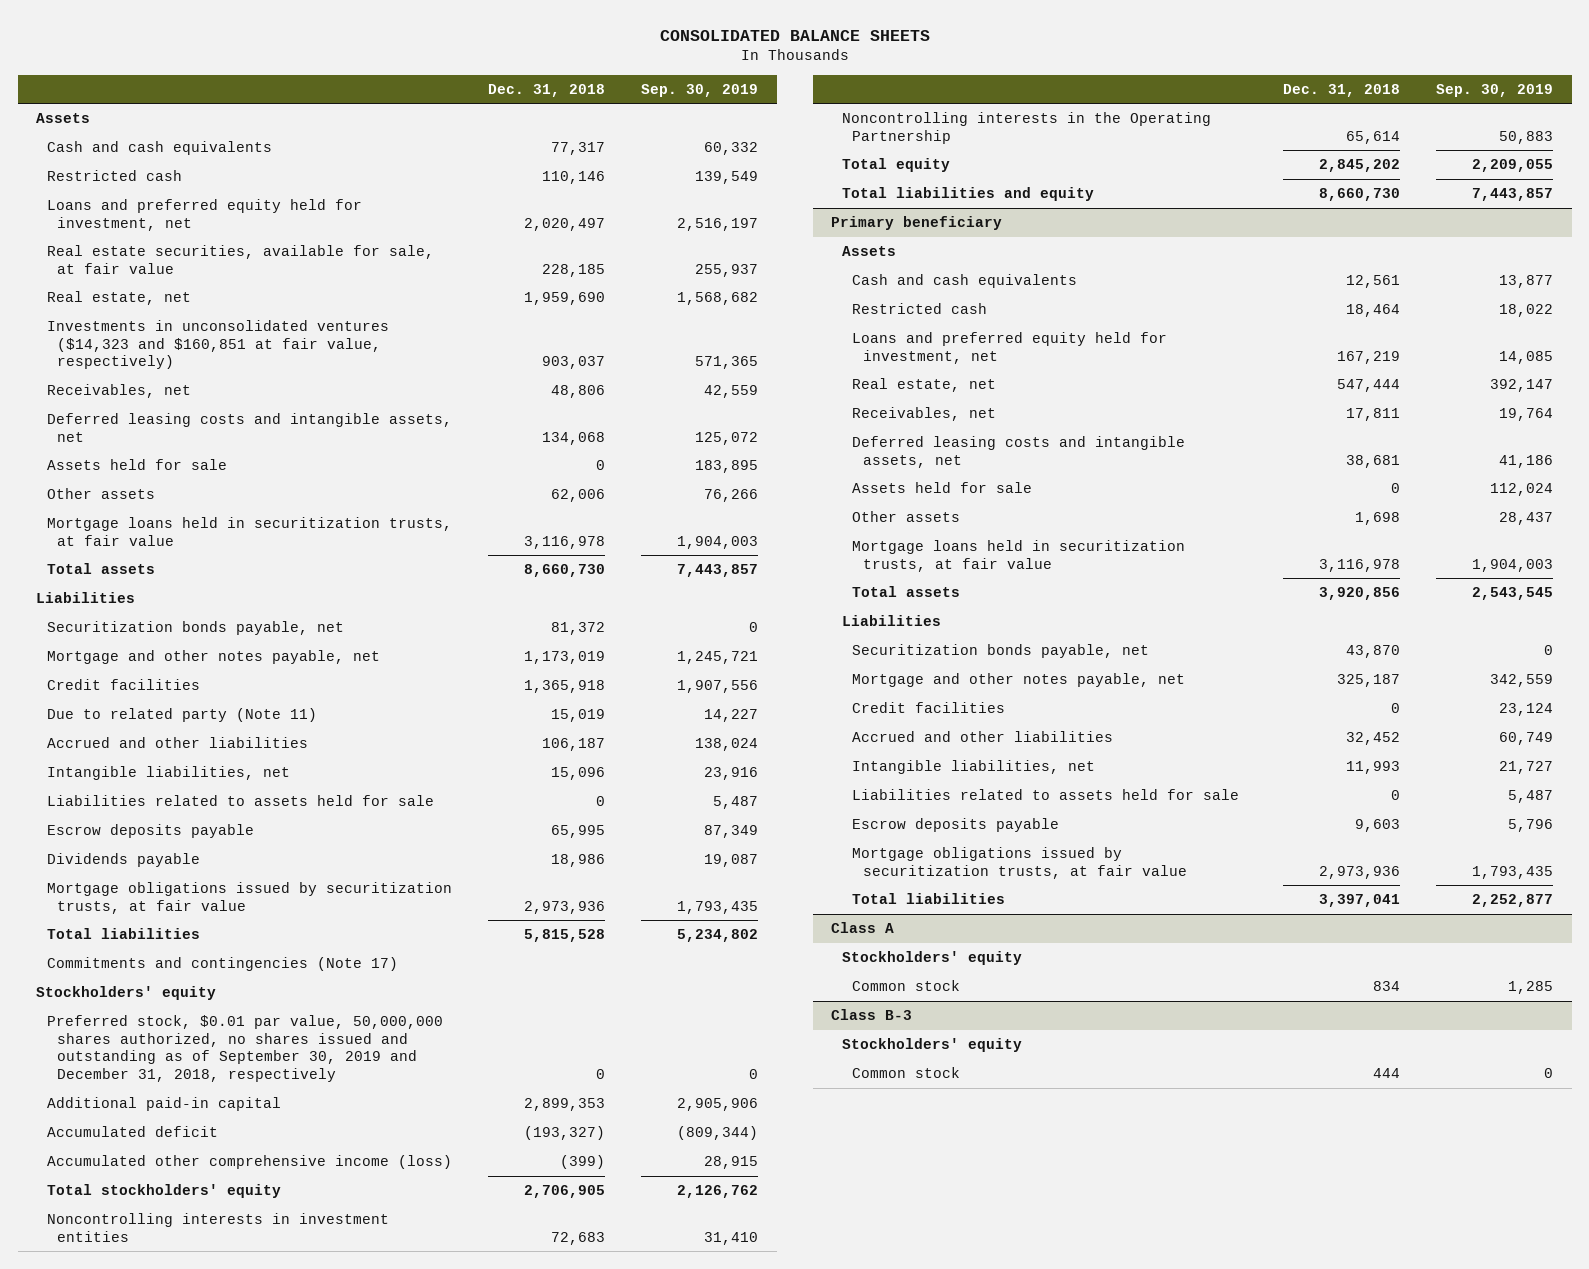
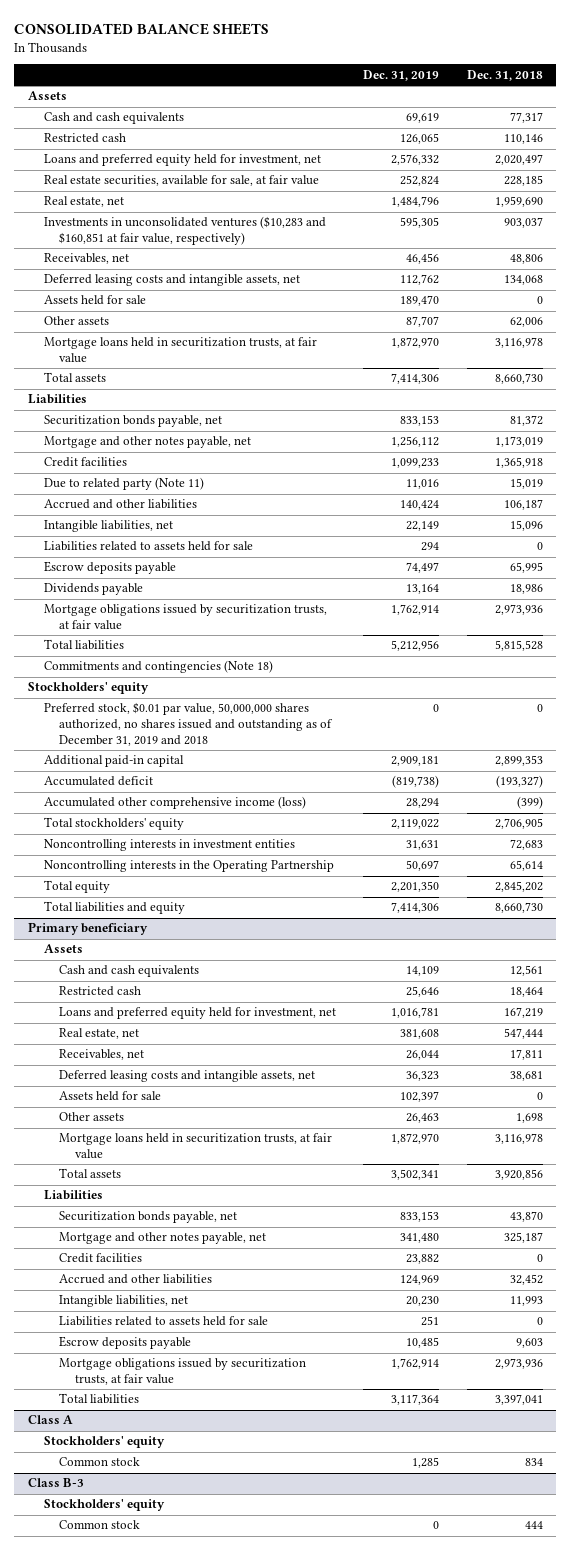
[641,83,759,97] Sep. 30, 2019 -> none
none -> [363,69,440,81] Dec. 31, 2019
[46,320,389,370] Investments in unconsolidated ventures ($14,323 and $160,851 at fair value, respectively) -> [43,216,326,246] Investments in unconsolidated ventures ($10,283 and $160,851 at fair value, respectively)
[46,957,398,972] Commitments and contingencies (Note 17) -> [43,660,273,674] Commitments and contingencies (Note 18)
[46,1015,443,1083] Preferred stock, $0.01 par value, 50,000,000 shares authorized, no shares issued and outstanding as of September 30, 2019 and December 31, 2018, respectively -> [43,702,334,747] Preferred stock, $0.01 par value, 50,000,000 shares authorized, no shares issued and outstanding as of December 31, 2019 and 2018

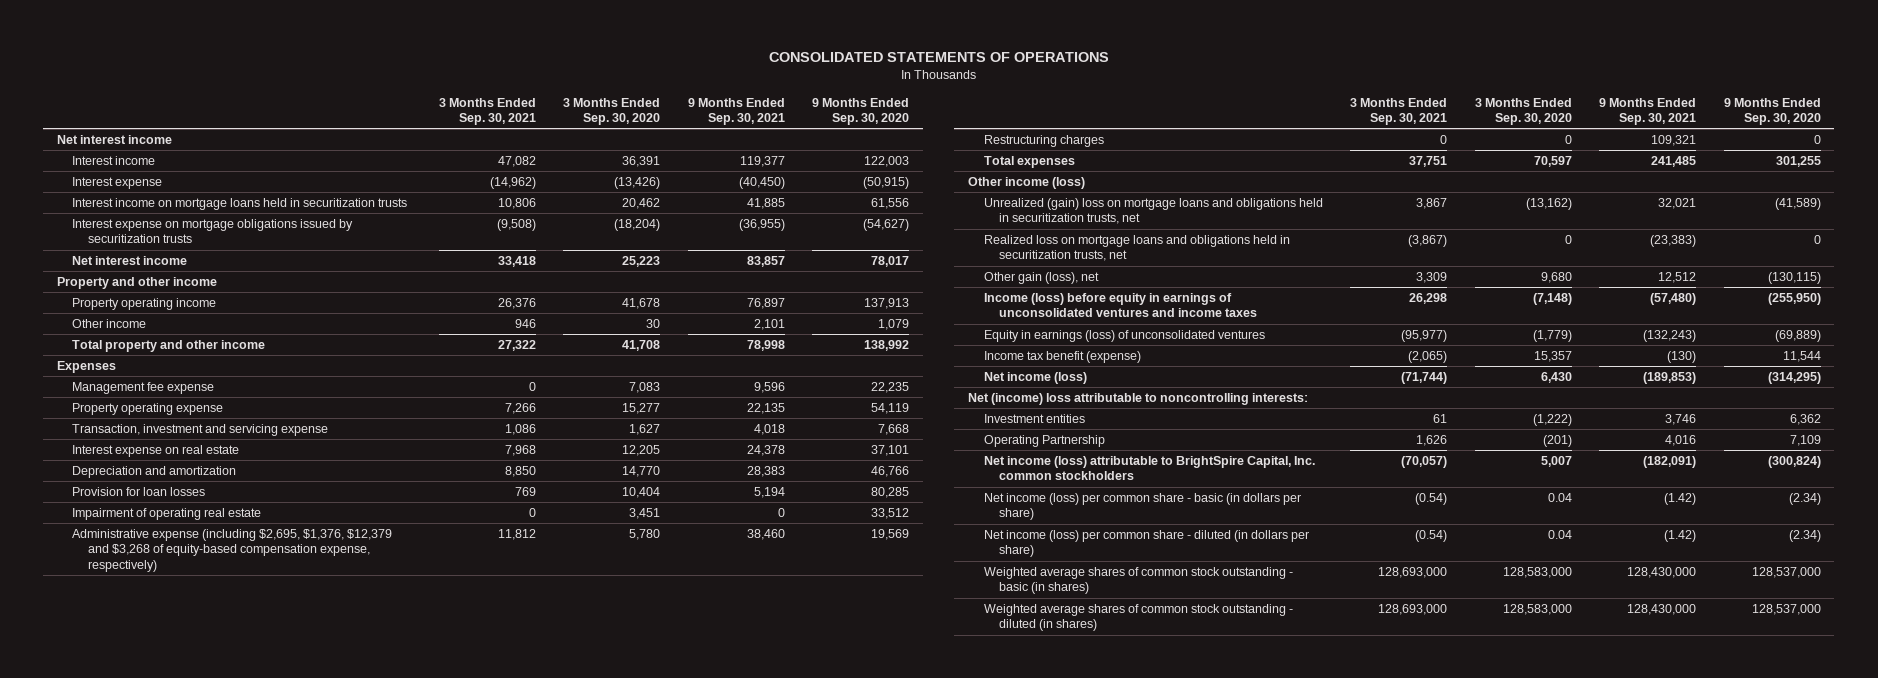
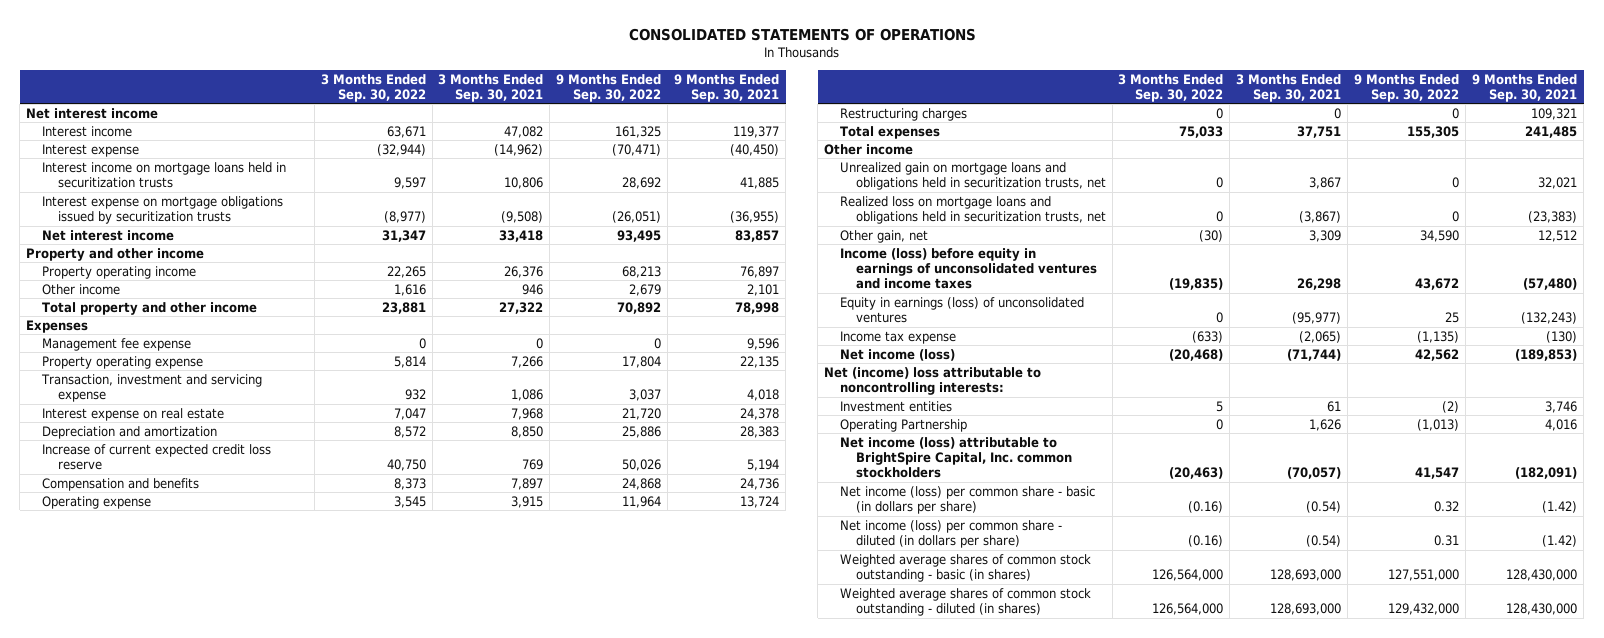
[563,97,661,125] 3 Months Ended Sep. 30, 2020 -> none
[812,97,910,125] 9 Months Ended Sep. 30, 2020 -> none
none -> [320,73,426,102] 3 Months Ended Sep. 30, 2022
none -> [556,73,662,102] 9 Months Ended Sep. 30, 2022
[72,507,262,520] Impairment of operating real estate -> none
[72,528,393,572] Administrative expense (including $2,695, $1,376, $12,379 and $3,268 of equity-based compensation expense, respectively) -> none
[72,486,206,496] Provision for loan losses -> [41,443,271,471] Increase of current expected credit loss reserve
none -> [41,477,199,491] Compensation and benefits
none -> [41,495,151,509] Operating expense
[968,176,1086,189] Other income (loss) -> [824,143,914,155] Other income
[983,197,1323,225] Unrealized (gain) loss on mortgage loans and obligations held in securitization trusts, net -> [839,161,1106,191] Unrealized gain on mortgage loans and obligations held in securitization trusts, net
[983,271,1099,284] Other gain (loss), net -> [839,229,928,243] Other gain, net
[983,350,1141,363] Income tax benefit (expense) -> [839,330,956,344] Income tax expense

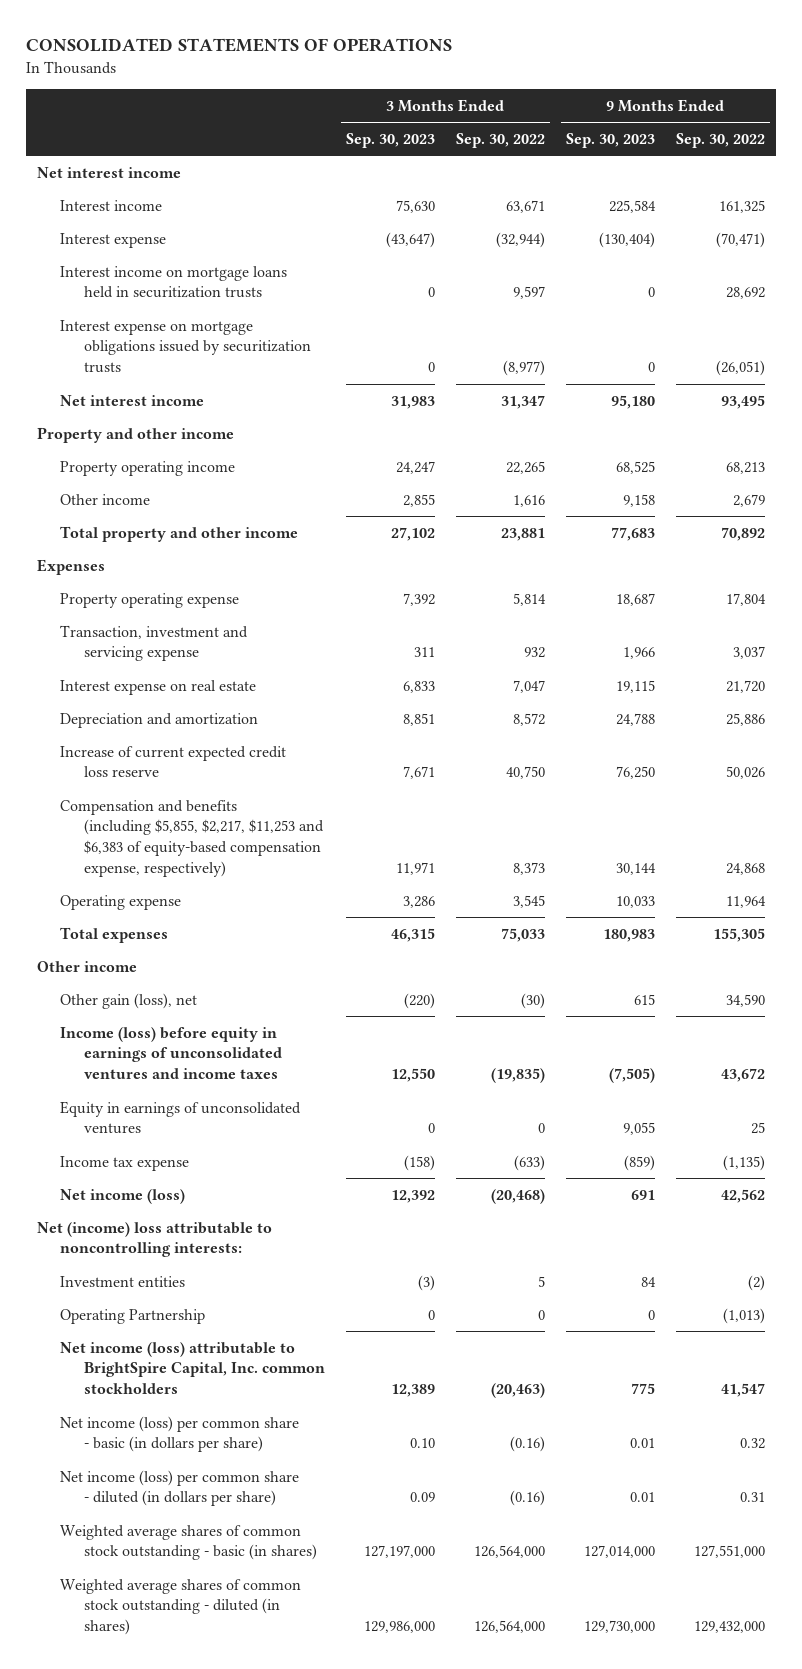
[438,73,544,102] 3 Months Ended Sep. 30, 2021 -> none
[674,73,780,102] 9 Months Ended Sep. 30, 2021 -> none
none -> [345,132,435,148] Sep. 30, 2023
none -> [565,132,655,148] Sep. 30, 2023
[41,337,191,351] Management fee expense -> none
[41,477,199,491] Compensation and benefits -> [60,799,324,877] Compensation and benefits (including $5,855, $2,217, $11,253 and $6,383 of equity-based compensation expense, respectively)
[839,107,967,121] Restructuring charges -> none
[839,161,1106,191] Unrealized gain on mortgage loans and obligations held in securitization trusts, net -> none
[839,195,1106,225] Realized loss on mortgage loans and obligations held in securitization trusts, net -> none
[839,229,928,243] Other gain, net -> [60,992,198,1009] Other gain (loss), net
[839,296,1084,324] Equity in earnings (loss) of unconsolidated ventures -> [60,1100,302,1135] Equity in earnings of unconsolidated ventures

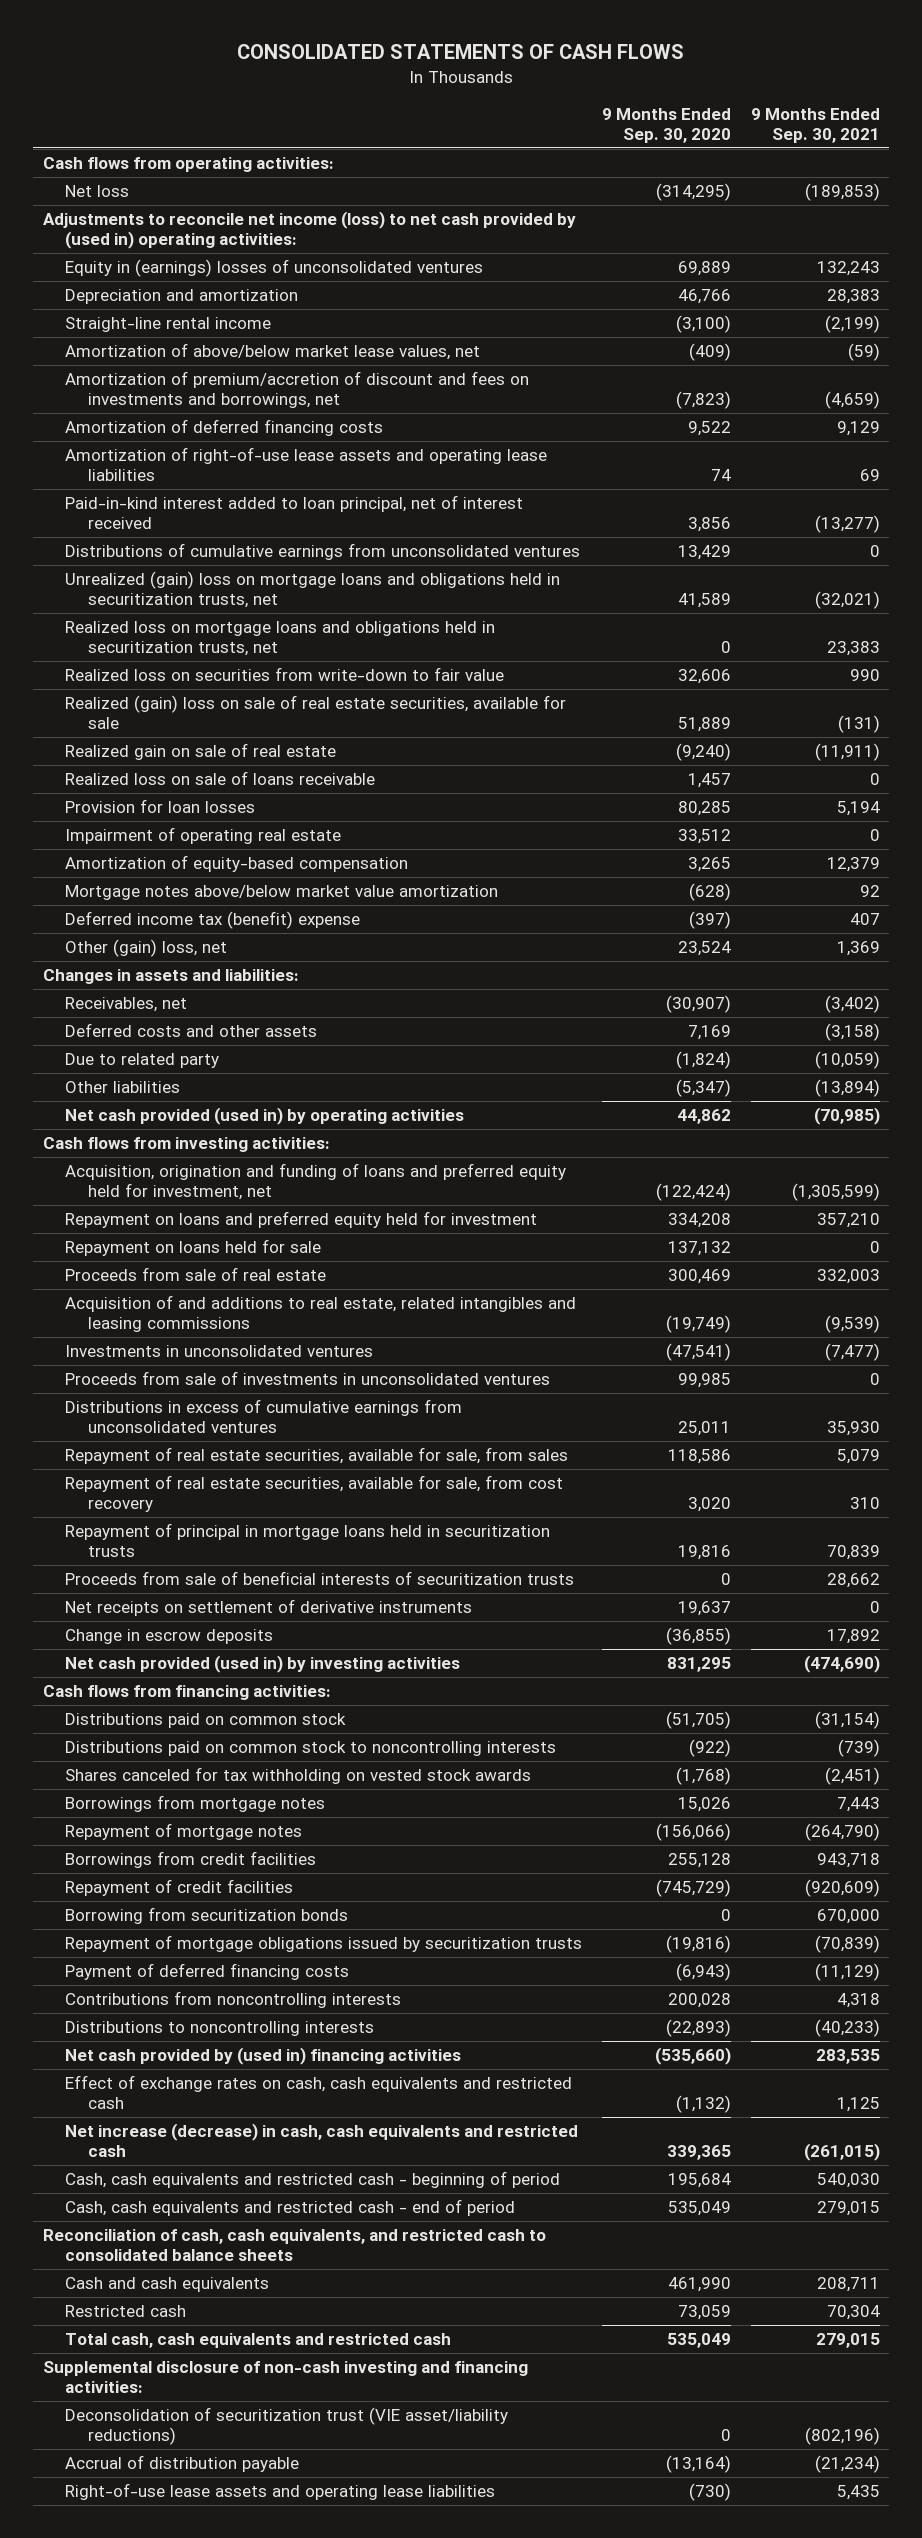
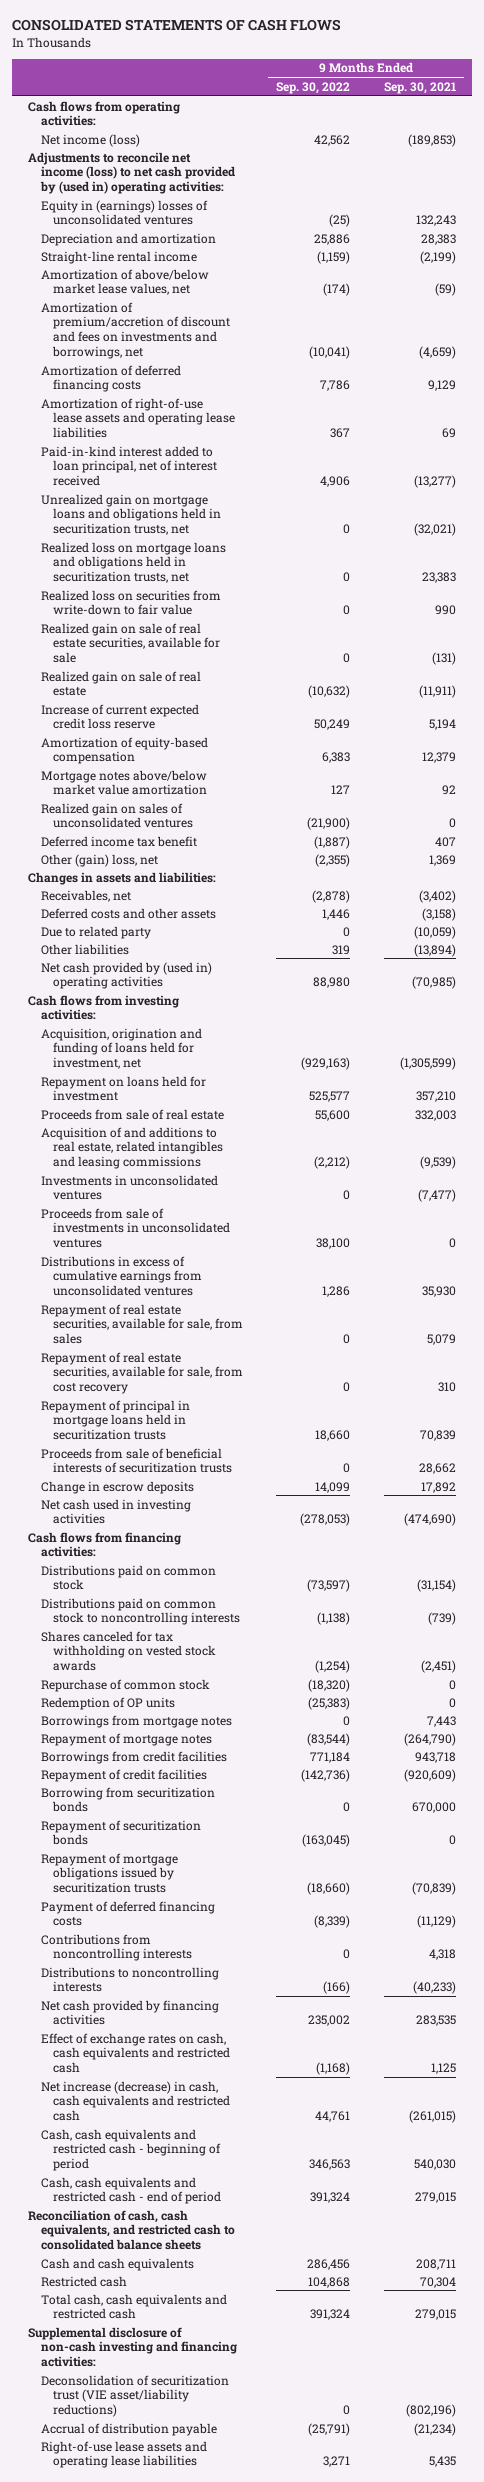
[602,107,732,143] 9 Months Ended Sep. 30, 2020 -> none
none -> [276,81,351,94] Sep. 30, 2022
[65,185,130,198] Net loss -> [40,133,140,147] Net income (loss)
[65,543,581,561] Distributions of cumulative earnings from unconsolidated ventures -> none
[65,571,561,608] Unrealized (gain) loss on mortgage loans and obligations held in securitization trusts, net -> [40,493,222,536] Unrealized gain on mortgage loans and obligations held in securitization trusts, net
[65,695,567,729] Realized (gain) loss on sale of real estate securities, available for sale -> [40,622,221,664] Realized gain on sale of real estate securities, available for sale
[65,771,376,786] Realized loss on sale of loans receivable -> none
[65,827,342,845] Impairment of operating real estate -> none
[65,799,256,814] Provision for loan losses -> [40,703,199,730] Increase of current expected credit loss reserve
none -> [40,802,194,829] Realized gain on sales of unconsolidated ventures
[65,911,361,930] Deferred income tax (benefit) expense -> [40,835,197,847] Deferred income tax benefit
[65,1107,465,1126] Net cash provided (used in) by operating activities -> [40,961,212,990] Net cash provided by (used in) operating activities
[65,1239,322,1257] Repayment on loans held for sale -> none
[65,1163,567,1200] Acquisition, origination and funding of loans and preferred equity held for investment, net -> [40,1027,202,1070] Acquisition, origination and funding of loans held for investment, net
[65,1211,538,1229] Repayment on loans and preferred equity held for investment -> [40,1075,206,1102] Repayment on loans held for investment
[65,1599,473,1617] Net receipts on settlement of derivative instruments -> none
[65,1655,461,1674] Net cash provided (used in) by investing activities -> [40,1498,191,1525] Net cash used in investing activities
none -> [40,1678,210,1692] Repurchase of common stock
none -> [40,1696,175,1710] Redemption of OP units
none -> [40,1819,201,1846] Repayment of securitization bonds
[65,2047,462,2066] Net cash provided by (used in) financing activities -> [40,1999,219,2026] Net cash provided by financing activities

